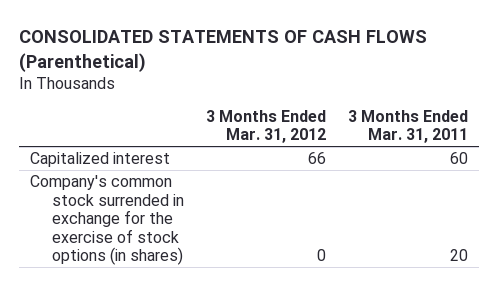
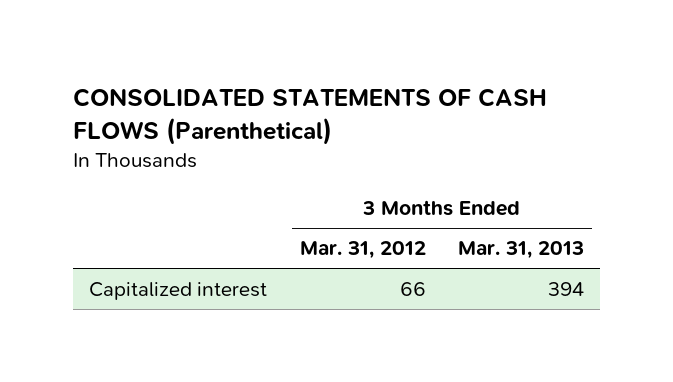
[347,109,468,144] 3 Months Ended Mar. 31, 2011 -> none
none -> [457,241,584,260] Mar. 31, 2013
[29,175,184,266] Company's common stock surrended in exchange for the exercise of stock options (in shares) -> none

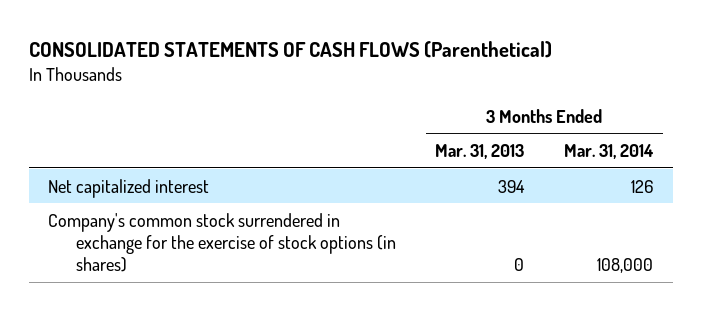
[299,241,426,260] Mar. 31, 2012 -> none
none -> [563,144,654,160] Mar. 31, 2014
[89,282,268,301] Capitalized interest -> [48,178,210,198] Net capitalized interest
none -> [48,212,396,273] Company's common stock surrendered in exchange for the exercise of stock options (in shares)

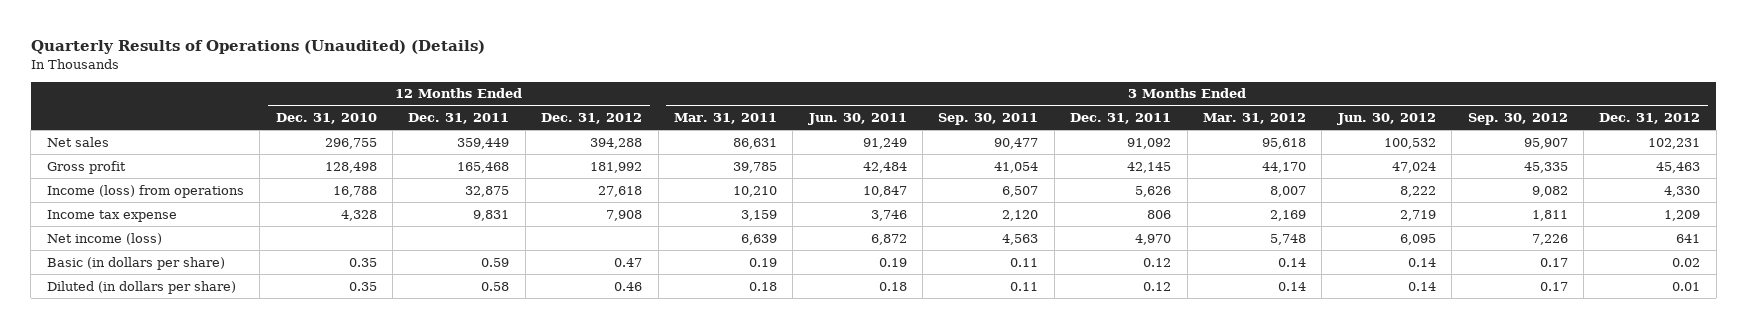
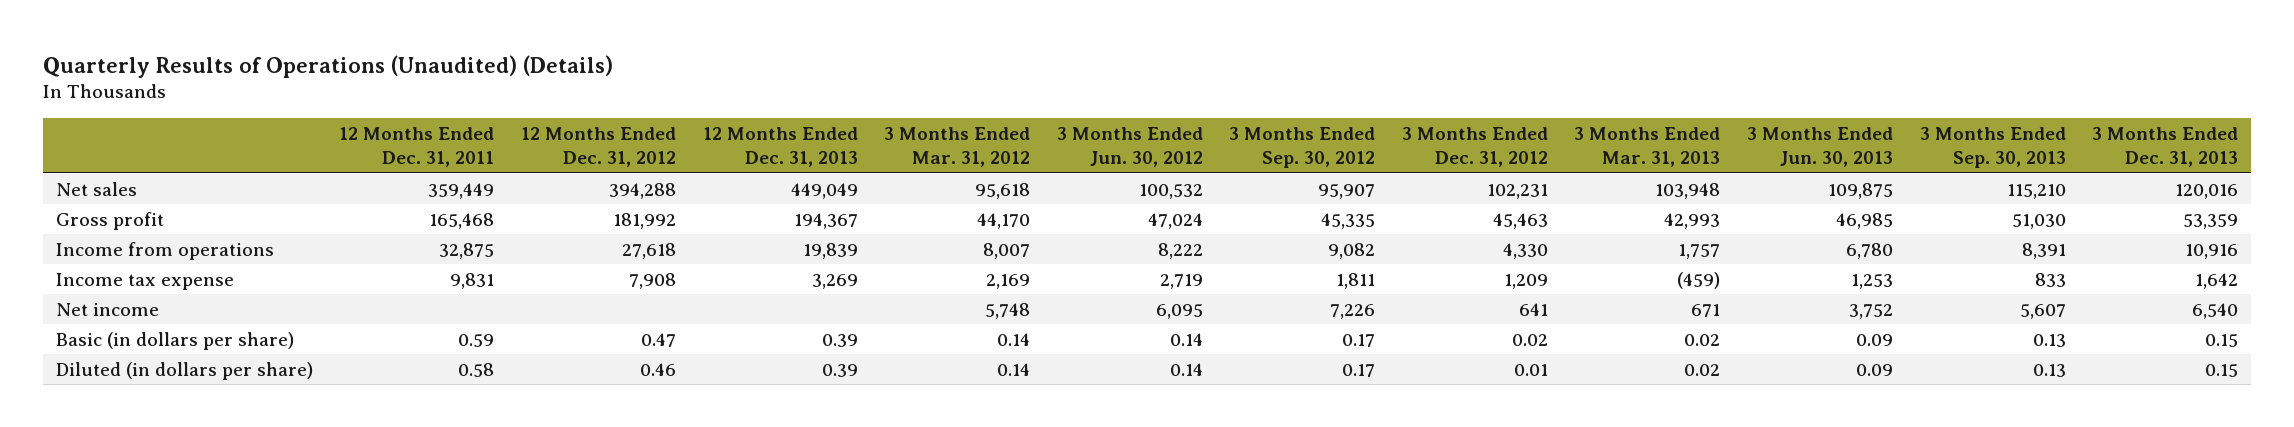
[275,113,377,125] Dec. 31, 2010 -> none
[673,113,777,125] Mar. 31, 2011 -> none
[807,113,907,126] Jun. 30, 2011 -> none
[938,113,1039,126] Sep. 30, 2011 -> none
[1070,113,1172,125] Dec. 31, 2011 -> none
none -> [702,126,858,168] 12 Months Ended Dec. 31, 2013
none -> [1574,126,1721,168] 3 Months Ended Mar. 31, 2013
none -> [1746,126,1893,168] 3 Months Ended Jun. 30, 2013
none -> [1919,126,2066,169] 3 Months Ended Sep. 30, 2013
none -> [2092,126,2239,168] 3 Months Ended Dec. 31, 2013
[46,184,244,198] Income (loss) from operations -> [55,241,274,260] Income from operations
[46,232,162,245] Net income (loss) -> [55,302,159,316] Net income

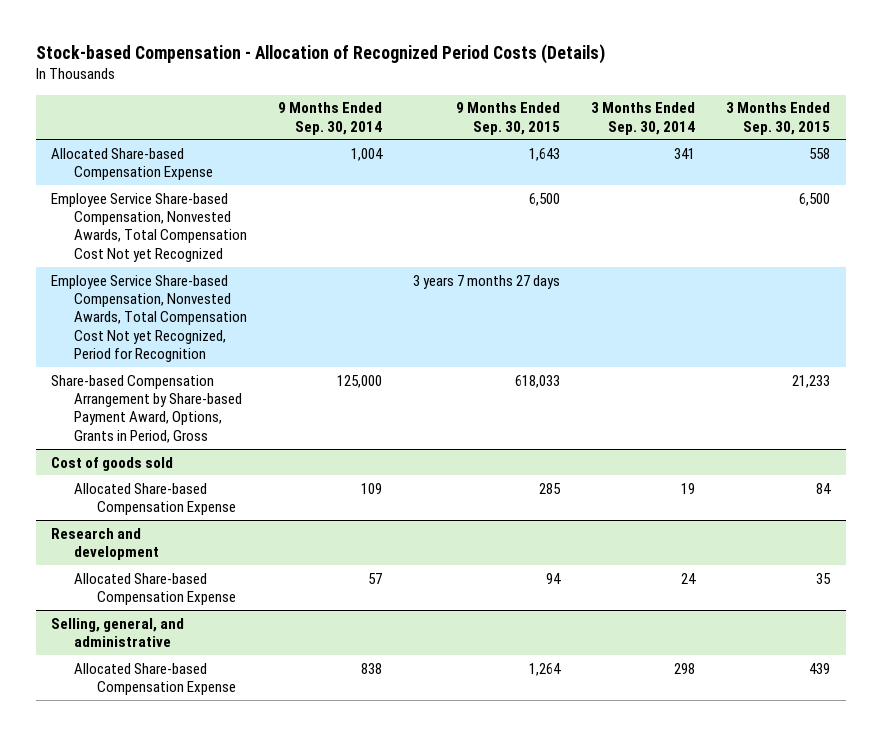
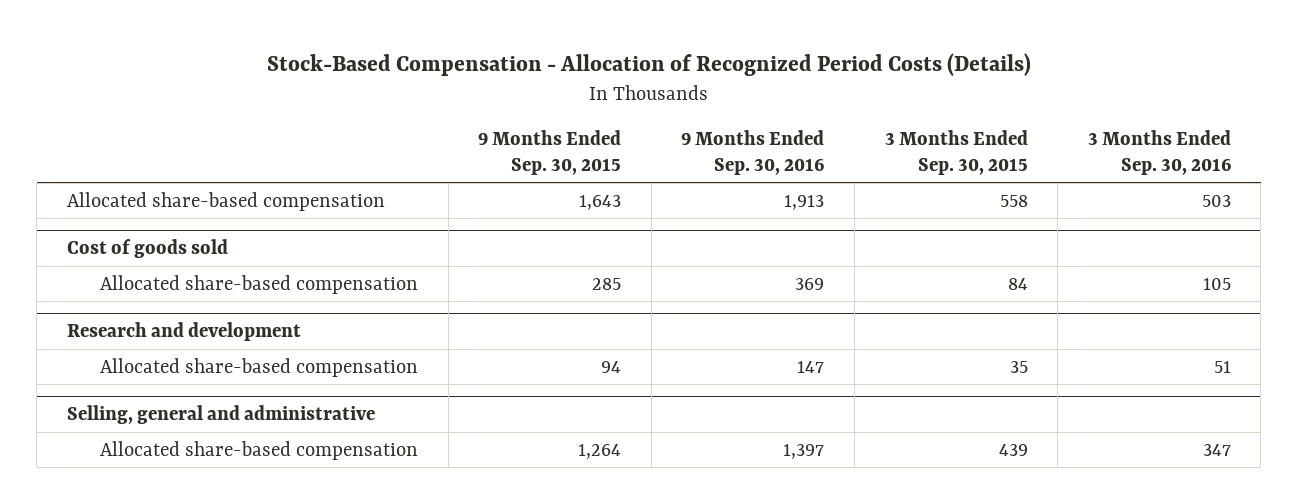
[35,44,605,65] Stock-based Compensation - Allocation of Recognized Period Costs (Details) -> [266,52,1031,76] Stock-Based Compensation - Allocation of Recognized Period Costs (Details)
[277,102,382,135] 9 Months Ended Sep. 30, 2014 -> none
[591,102,696,135] 3 Months Ended Sep. 30, 2014 -> none
none -> [681,130,825,175] 9 Months Ended Sep. 30, 2016
none -> [1087,130,1231,175] 3 Months Ended Sep. 30, 2016
[51,192,247,262] Employee Service Share-based Compensation, Nonvested Awards, Total Compensation Cost Not yet Recognized -> none
[51,274,247,363] Employee Service Share-based Compensation, Nonvested Awards, Total Compensation Cost Not yet Recognized, Period for Recognition -> none
[51,374,242,443] Share-based Compensation Arrangement by Share-based Payment Award, Options, Grants in Period, Gross -> none
[51,147,213,181] Allocated Share-based Compensation Expense -> [67,191,386,211] Allocated share-based compensation
[73,482,236,516] Allocated Share-based Compensation Expense -> [99,274,418,294] Allocated share-based compensation
[73,572,236,606] Allocated Share-based Compensation Expense -> [99,357,418,377] Allocated share-based compensation
[51,617,185,648] Selling, general, and administrative -> [67,405,376,425] Selling, general and administrative
[73,662,236,696] Allocated Share-based Compensation Expense -> [99,440,418,460] Allocated share-based compensation

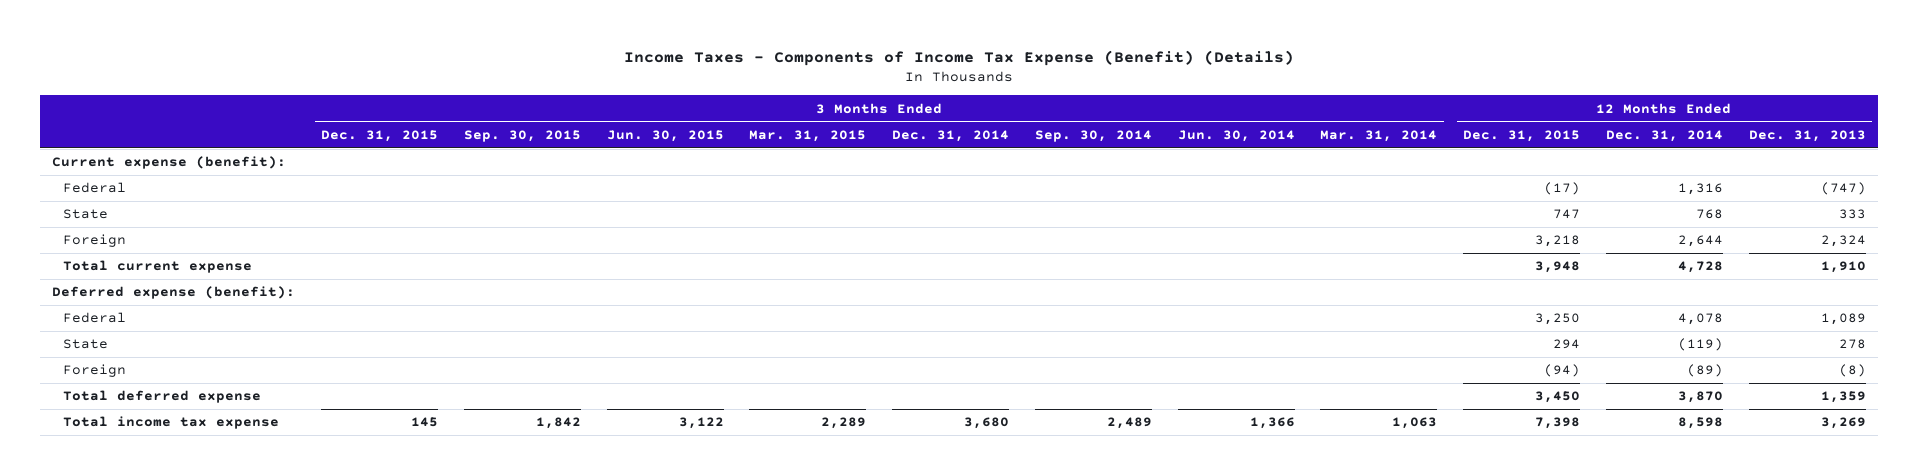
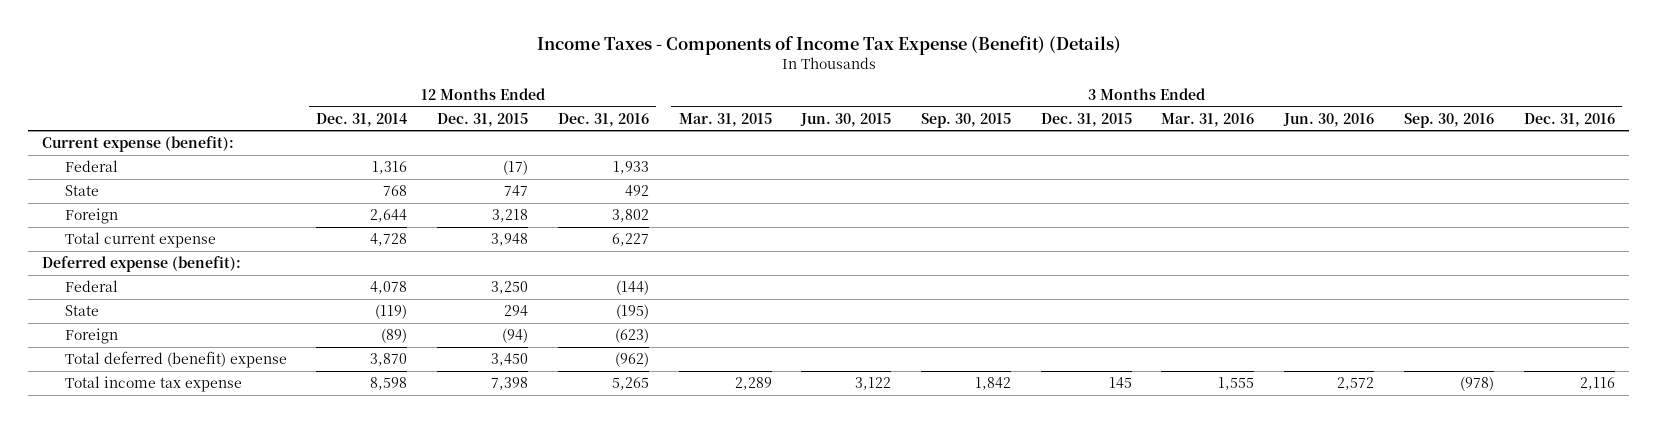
[892,129,1010,142] Dec. 31, 2014 -> none
[1034,129,1152,142] Sep. 30, 2014 -> none
[1177,129,1295,142] Jun. 30, 2014 -> none
[1320,129,1438,142] Mar. 31, 2014 -> none
[1748,129,1866,142] Dec. 31, 2013 -> none
none -> [557,112,649,127] Dec. 31, 2016
none -> [1161,112,1255,127] Mar. 31, 2016
none -> [1283,112,1375,127] Jun. 30, 2016
none -> [1403,112,1494,128] Sep. 30, 2016
none -> [1523,112,1615,127] Dec. 31, 2016
[62,390,261,404] Total deferred expense -> [64,351,287,369] Total deferred (benefit) expense

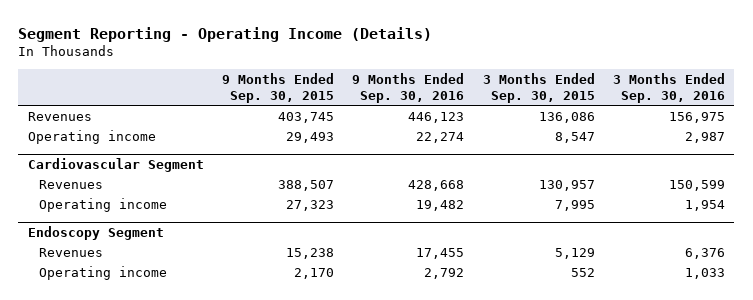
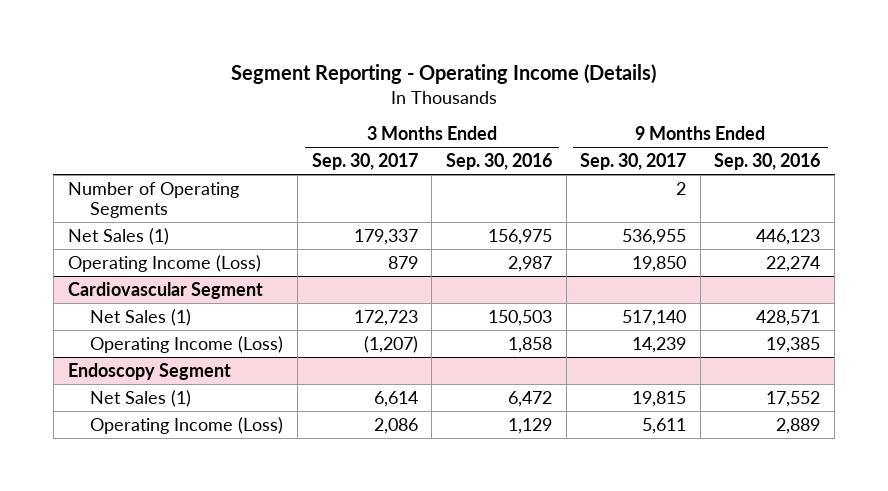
[222,72,335,104] 9 Months Ended Sep. 30, 2015 -> none
[482,72,595,104] 3 Months Ended Sep. 30, 2015 -> none
none -> [311,153,418,171] Sep. 30, 2017
none -> [580,153,687,171] Sep. 30, 2017
none -> [67,181,239,218] Number of Operating Segments
[27,111,92,121] Revenues -> [67,227,169,245] Net Sales (1)
[27,129,156,144] Operating income -> [67,254,261,272] Operating Income (Loss)
[39,179,104,189] Revenues -> none
none -> [90,308,192,326] Net Sales (1)
[39,197,168,212] Operating income -> [90,335,284,353] Operating Income (Loss)
[416,199,465,211] 19,482 -> [766,336,821,353] 19,385
[685,199,726,211] 1,954 -> [507,336,552,353] 1,858
[39,247,104,257] Revenues -> none
none -> [90,389,192,407] Net Sales (1)
[39,265,168,280] Operating income -> [90,416,284,434] Operating Income (Loss)
[424,267,465,279] 2,792 -> [776,417,821,434] 2,889
[685,267,726,279] 1,033 -> [507,417,552,434] 1,129

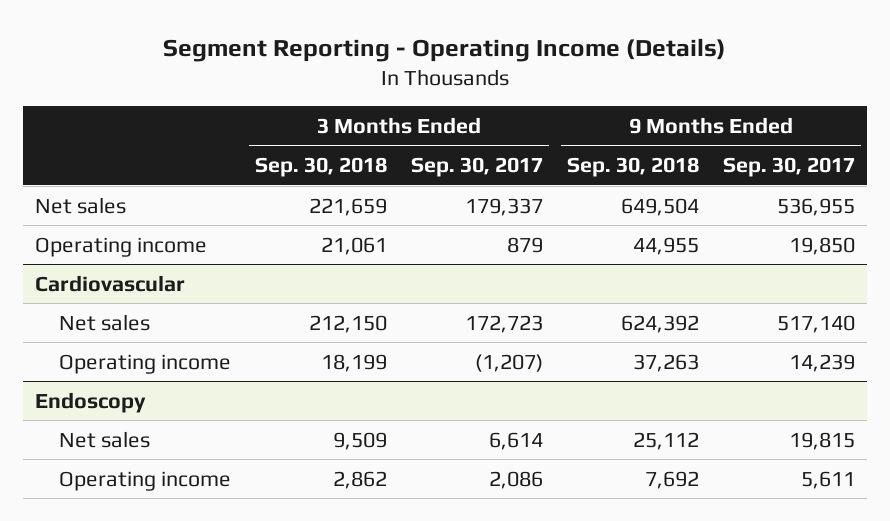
[445,153,552,171] Sep. 30, 2016 -> none
[714,153,821,171] Sep. 30, 2016 -> none
none -> [255,157,388,178] Sep. 30, 2018
none -> [567,157,700,178] Sep. 30, 2018
[67,181,239,218] Number of Operating Segments -> none
[67,227,169,245] Net Sales (1) -> [35,196,127,214] Net sales
[67,254,261,272] Operating Income (Loss) -> [35,236,208,257] Operating income
[67,281,263,299] Cardiovascular Segment -> [35,274,186,292] Cardiovascular
[90,308,192,326] Net Sales (1) -> [59,313,151,331] Net sales
[90,335,284,353] Operating Income (Loss) -> [59,353,232,374] Operating income
[67,362,231,380] Endoscopy Segment -> [35,391,147,413] Endoscopy
[90,389,192,407] Net Sales (1) -> [59,430,151,448] Net sales
[90,416,284,434] Operating Income (Loss) -> [59,470,232,491] Operating income

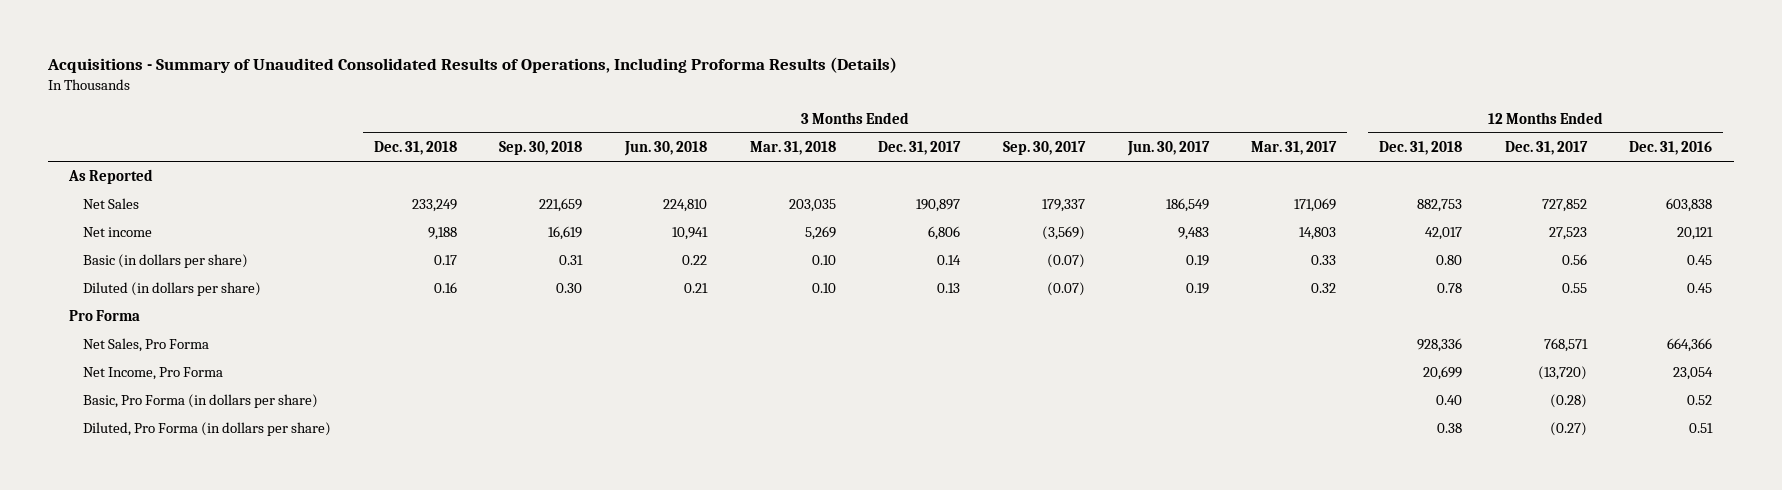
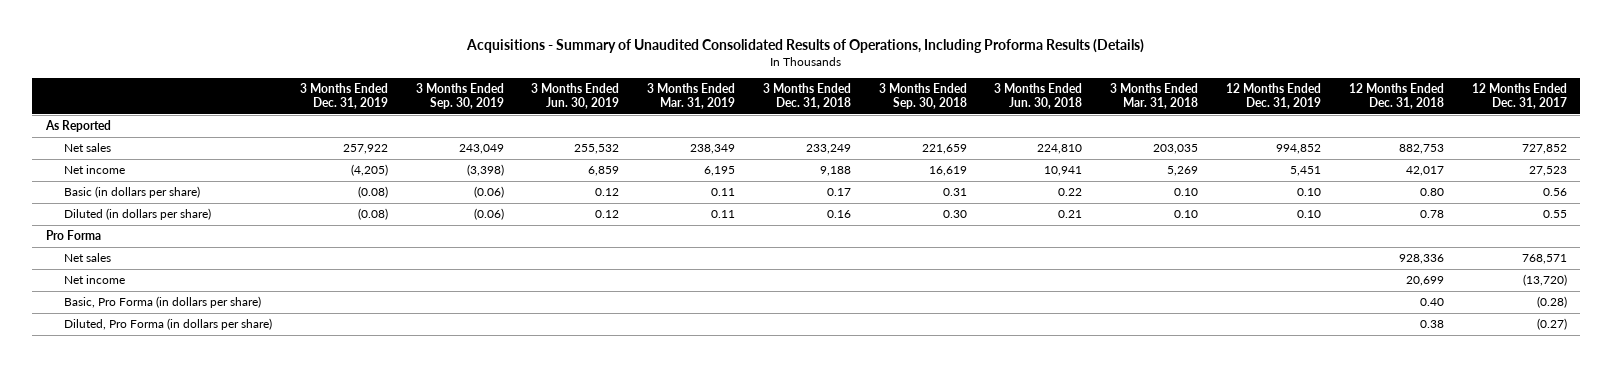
[878,140,962,155] Dec. 31, 2017 -> none
[1003,140,1087,155] Sep. 30, 2017 -> none
[1126,140,1210,156] Jun. 30, 2017 -> none
[1251,140,1338,155] Mar. 31, 2017 -> none
[1629,140,1713,155] Dec. 31, 2016 -> none
none -> [299,82,388,110] 3 Months Ended Dec. 31, 2019
none -> [415,82,504,110] 3 Months Ended Sep. 30, 2019
none -> [531,82,620,110] 3 Months Ended Jun. 30, 2019
none -> [647,82,736,110] 3 Months Ended Mar. 31, 2019
none -> [1226,82,1322,110] 12 Months Ended Dec. 31, 2019
[83,198,140,210] Net Sales -> [64,142,112,152] Net sales
[83,338,210,353] Net Sales, Pro Forma -> [64,252,112,262] Net sales
[83,367,224,381] Net Income, Pro Forma -> [64,274,126,284] Net income

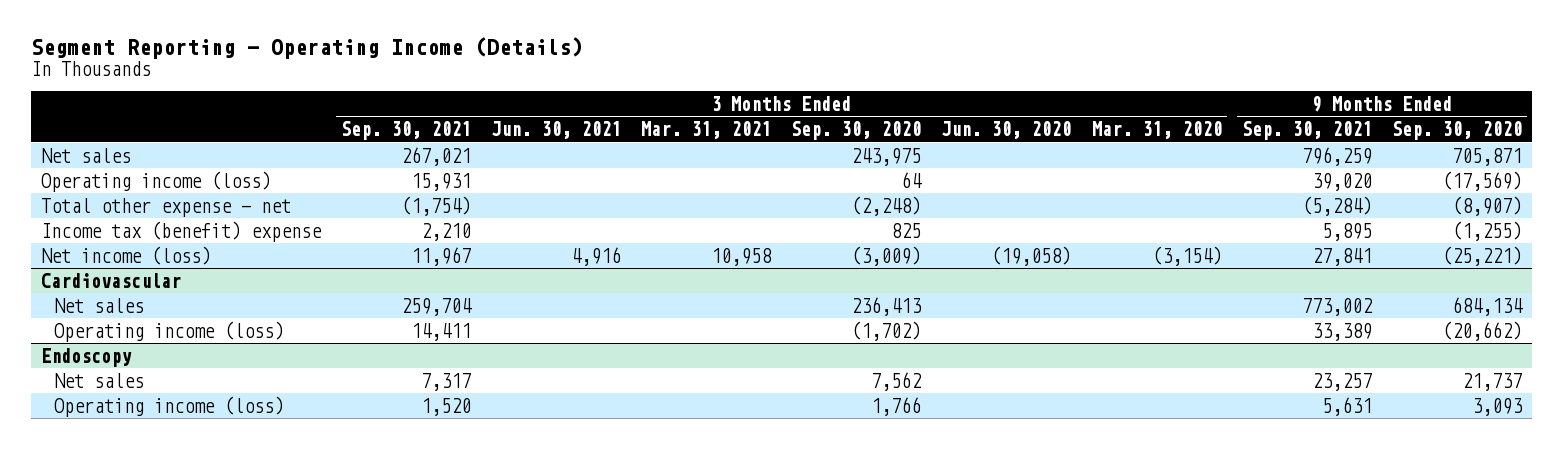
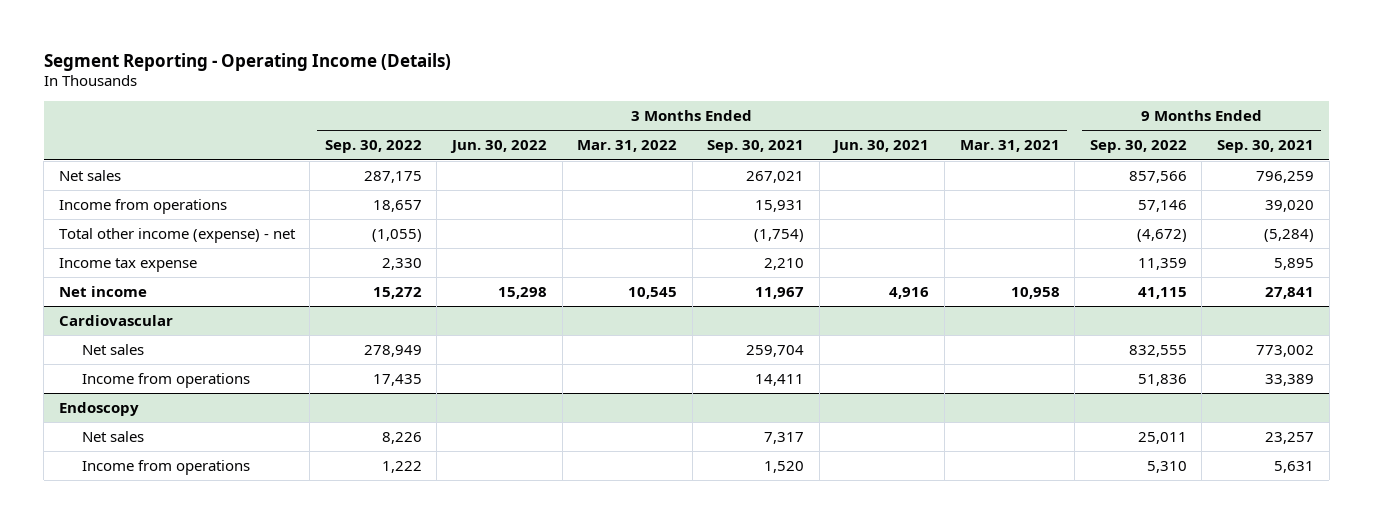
[791,121,922,141] Sep. 30, 2020 -> none
[941,121,1072,140] Jun. 30, 2020 -> none
[1091,121,1222,140] Mar. 31, 2020 -> none
[1391,121,1522,141] Sep. 30, 2020 -> none
none -> [324,140,422,154] Sep. 30, 2022
none -> [449,140,547,154] Jun. 30, 2022
none -> [577,140,678,153] Mar. 31, 2022
none -> [1089,140,1187,154] Sep. 30, 2022
[40,170,271,192] Operating income (loss) -> [58,198,227,214] Income from operations
[40,197,291,217] Total other expense - net -> [58,227,296,243] Total other income (expense) - net
[40,220,322,242] Income tax (benefit) expense -> [58,257,197,272] Income tax expense
[40,245,211,265] Net income (loss) -> [58,285,147,297] Net income
[54,320,285,342] Operating income (loss) -> [81,372,250,388] Income from operations
[54,395,285,417] Operating income (loss) -> [81,459,250,475] Income from operations

